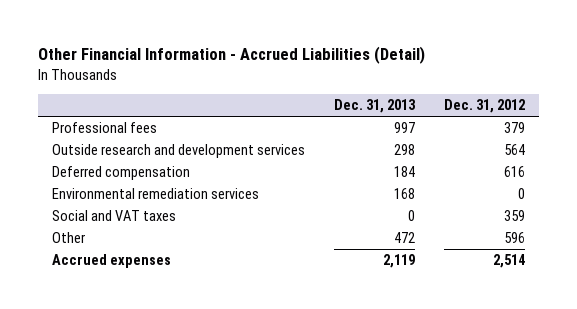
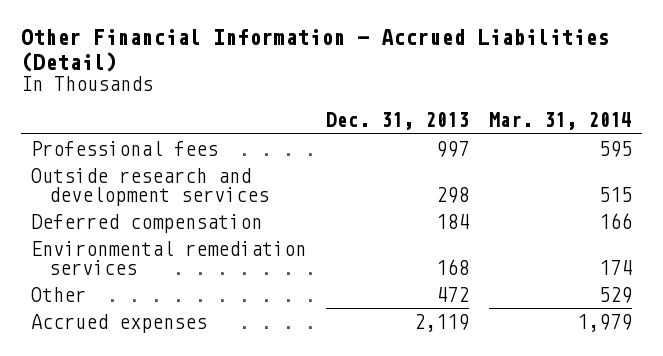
[443,99,525,114] Dec. 31, 2012 -> none
none -> [489,112,633,131] Mar. 31, 2014
[52,210,177,222] Social and VAT taxes -> none

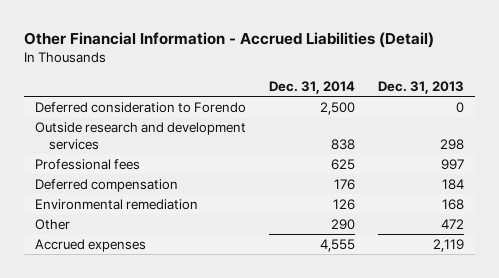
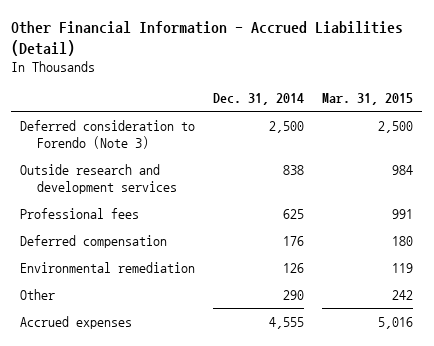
[377,80,464,94] Dec. 31, 2013 -> none
none -> [322,92,414,105] Mar. 31, 2015
[35,101,247,113] Deferred consideration to Forendo -> [20,119,196,149] Deferred consideration to Forendo (Note 3)

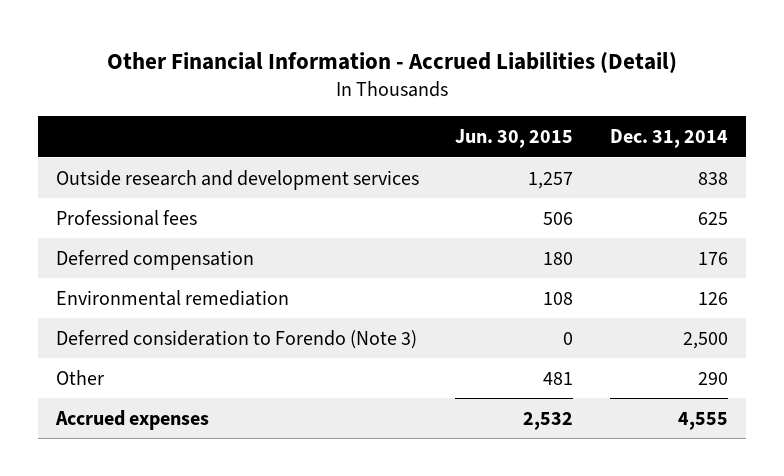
[322,92,414,105] Mar. 31, 2015 -> none
none -> [455,129,574,149] Jun. 30, 2015
[20,119,196,149] Deferred consideration to Forendo (Note 3) -> [55,329,417,349] Deferred consideration to Forendo (Note 3)

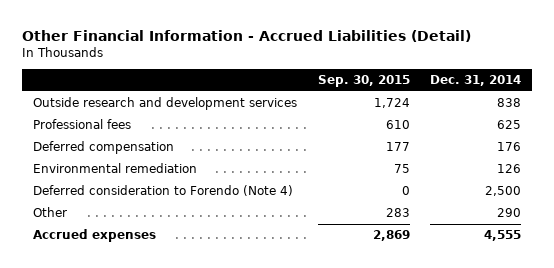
[455,129,574,149] Jun. 30, 2015 -> none
none -> [317,75,410,88] Sep. 30, 2015
[55,329,417,349] Deferred consideration to Forendo (Note 3) -> [32,185,293,197] Deferred consideration to Forendo (Note 4)

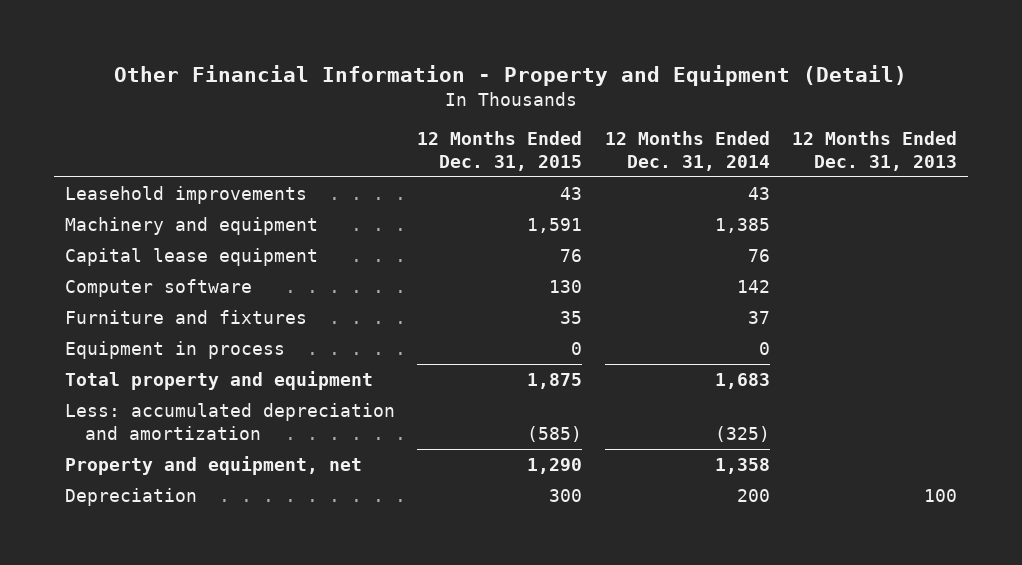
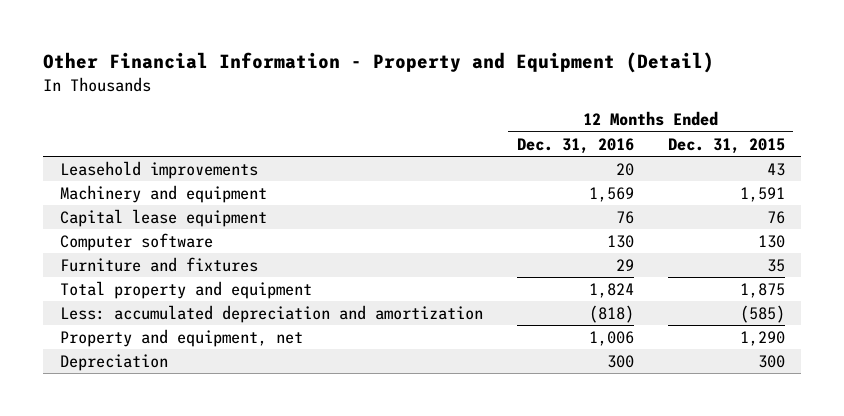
[604,131,770,171] 12 Months Ended Dec. 31, 2014 -> none
[791,131,957,171] 12 Months Ended Dec. 31, 2013 -> none
none -> [516,137,634,154] Dec. 31, 2016
[65,340,286,359] Equipment in process -> none

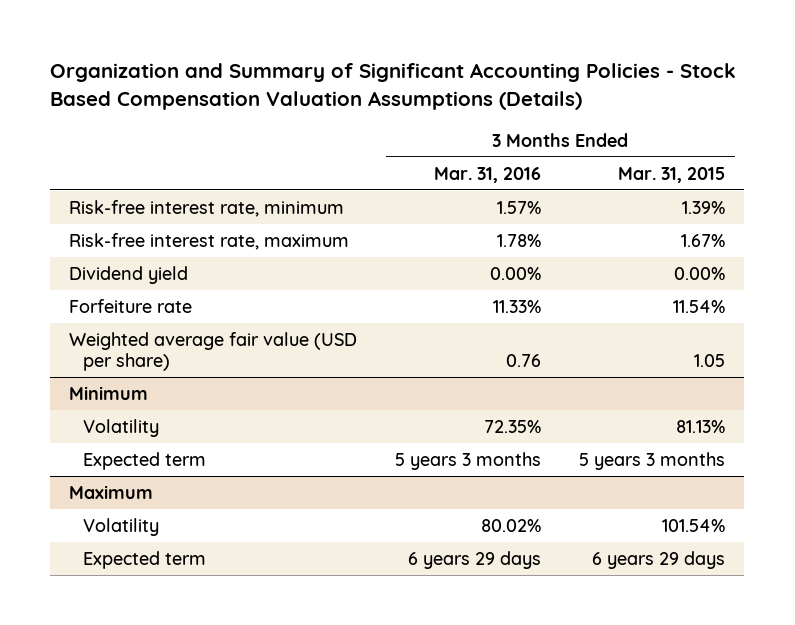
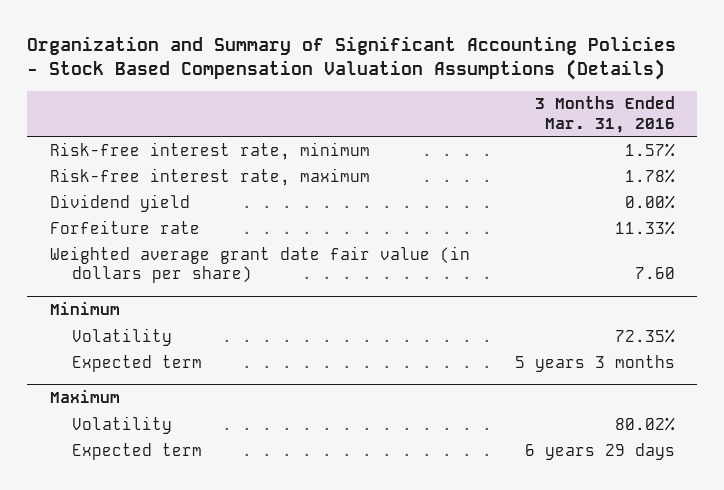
[618,166,726,183] Mar. 31, 2015 -> none
[69,331,358,371] Weighted average fair value (USD per share) -> [49,245,470,284] Weighted average grant date fair value (in dollars per share)
[506,353,542,367] 0.76 -> [634,267,675,280] 7.60

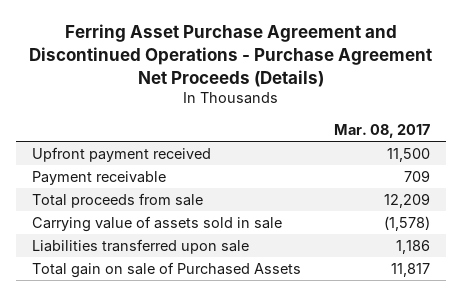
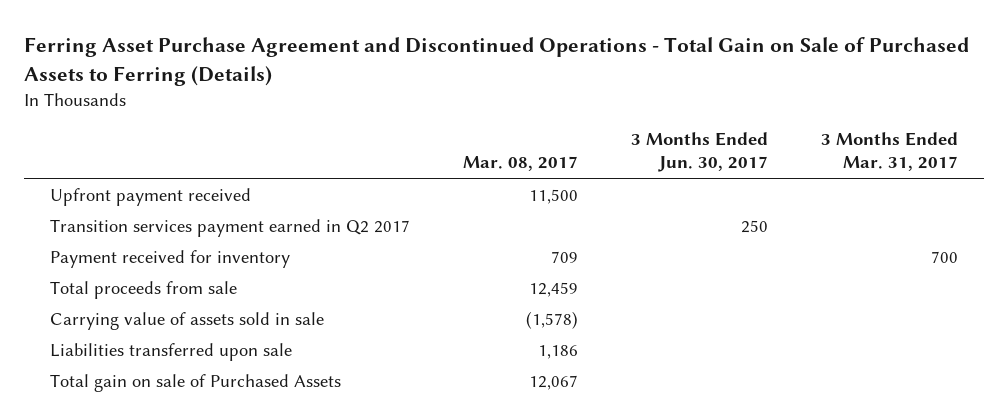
[28,24,432,87] Ferring Asset Purchase Agreement and Discontinued Operations - Purchase Agreement Net Proceeds (Details) -> [23,37,969,86] Ferring Asset Purchase Agreement and Discontinued Operations - Total Gain on Sale of Purchased Assets to Ferring (Details)
none -> [630,132,768,173] 3 Months Ended Jun. 30, 2017
none -> [820,132,958,172] 3 Months Ended Mar. 31, 2017
none -> [50,218,411,237] Transition services payment earned in Q2 2017
[31,170,166,185] Payment receivable -> [50,249,291,268] Payment received for inventory
[383,192,430,208] 12,209 -> [529,281,579,297] 12,459
[390,262,430,277] 11,817 -> [529,374,579,390] 12,067

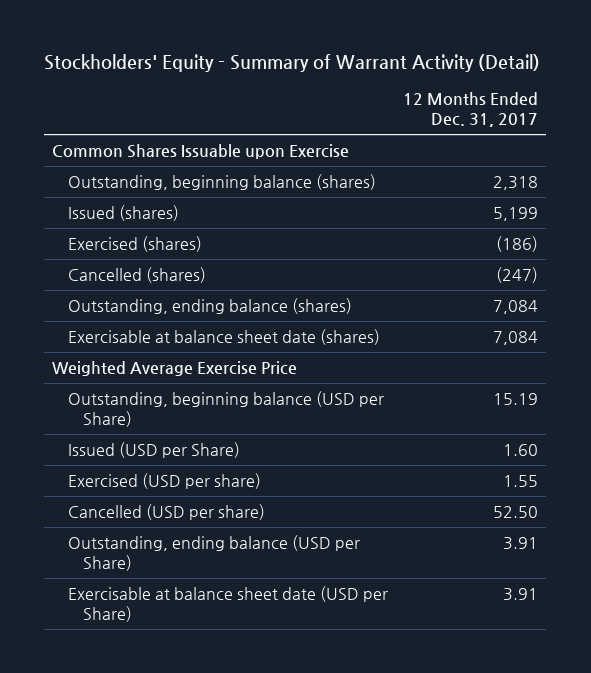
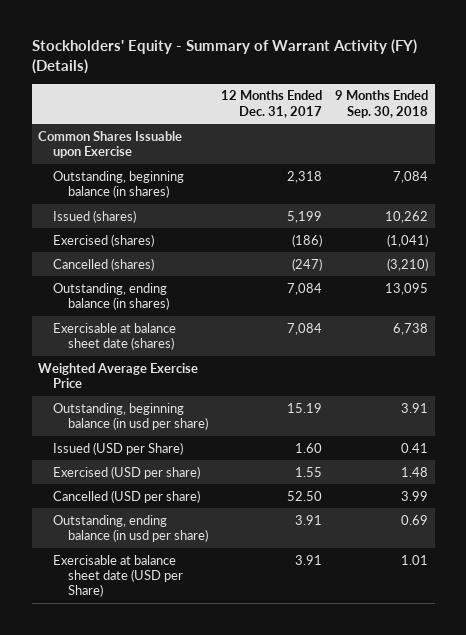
[44,54,541,73] Stockholders' Equity - Summary of Warrant Activity (Detail) -> [31,39,417,75] Stockholders' Equity - Summary of Warrant Activity (FY) (Details)
none -> [335,90,429,118] 9 Months Ended Sep. 30, 2018
[67,174,376,191] Outstanding, beginning balance (shares) -> [53,170,185,199] Outstanding, beginning balance (in shares)
[67,298,352,315] Outstanding, ending balance (shares) -> [53,282,170,311] Outstanding, ending balance (in shares)
[67,391,384,427] Outstanding, beginning balance (USD per Share) -> [53,402,209,431] Outstanding, beginning balance (in usd per share)
[67,535,360,571] Outstanding, ending balance (USD per Share) -> [53,514,209,543] Outstanding, ending balance (in usd per share)

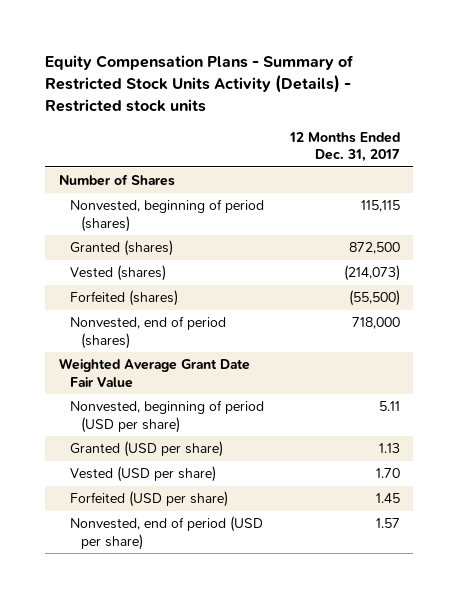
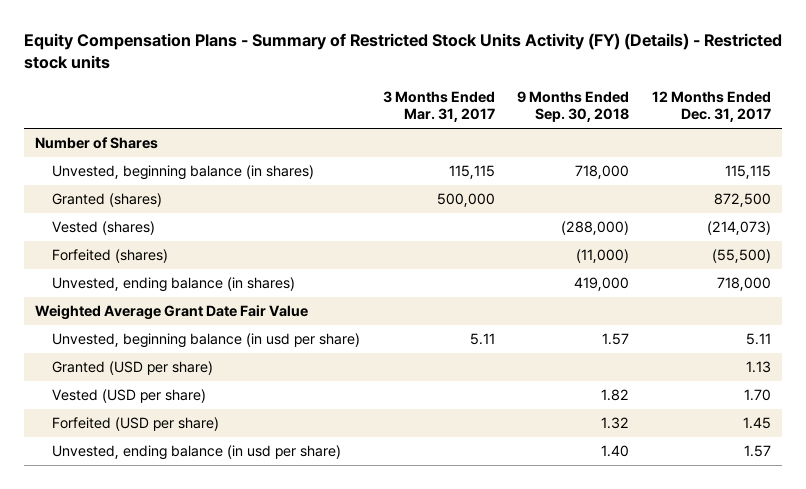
[45,55,355,112] Equity Compensation Plans - Summary of Restricted Stock Units Activity (Details) - Restricted stock units -> [23,32,782,70] Equity Compensation Plans - Summary of Restricted Stock Units Activity (FY) (Details) - Restricted stock units
none -> [382,90,495,123] 3 Months Ended Mar. 31, 2017
none -> [517,90,630,123] 9 Months Ended Sep. 30, 2018
[69,199,264,232] Nonvested, beginning of period (shares) -> [51,165,314,181] Unvested, beginning balance (in shares)
[69,316,226,349] Nonvested, end of period (shares) -> [51,277,295,293] Unvested, ending balance (in shares)
[69,400,264,433] Nonvested, beginning of period (USD per share) -> [51,333,360,349] Unvested, beginning balance (in usd per share)
[69,516,263,550] Nonvested, end of period (USD per share) -> [51,445,341,461] Unvested, ending balance (in usd per share)

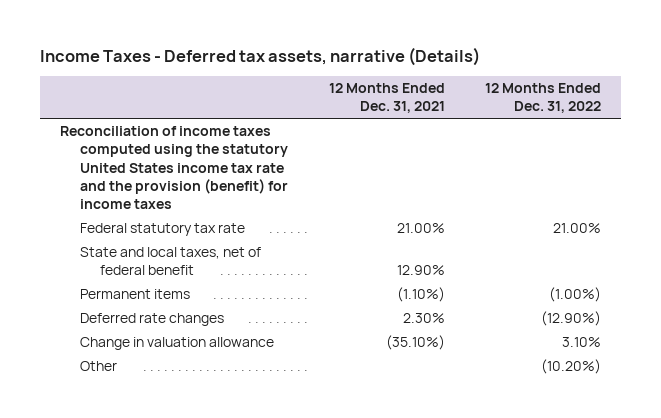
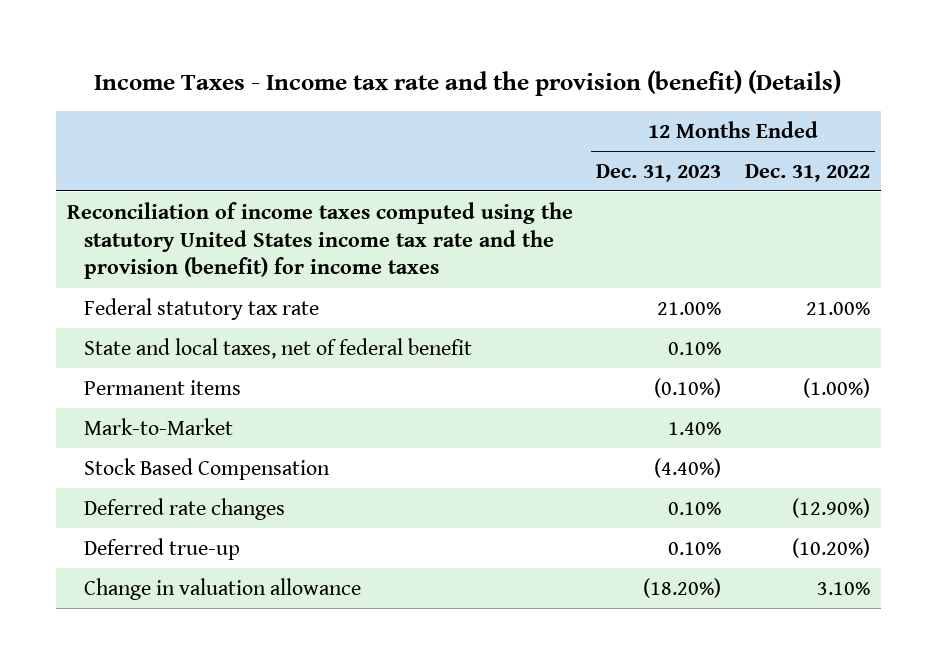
[39,46,480,66] Income Taxes - Deferred tax assets, narrative (Details) -> [94,69,842,96] Income Taxes - Income tax rate and the provision (benefit) (Details)
[328,83,445,114] 12 Months Ended Dec. 31, 2021 -> none
none -> [596,163,722,182] Dec. 31, 2023
none -> [83,417,233,435] Mark-to-Market
none -> [83,457,330,480] Stock Based Compensation
none -> [83,537,240,560] Deferred true-up
[80,361,118,372] Other -> none

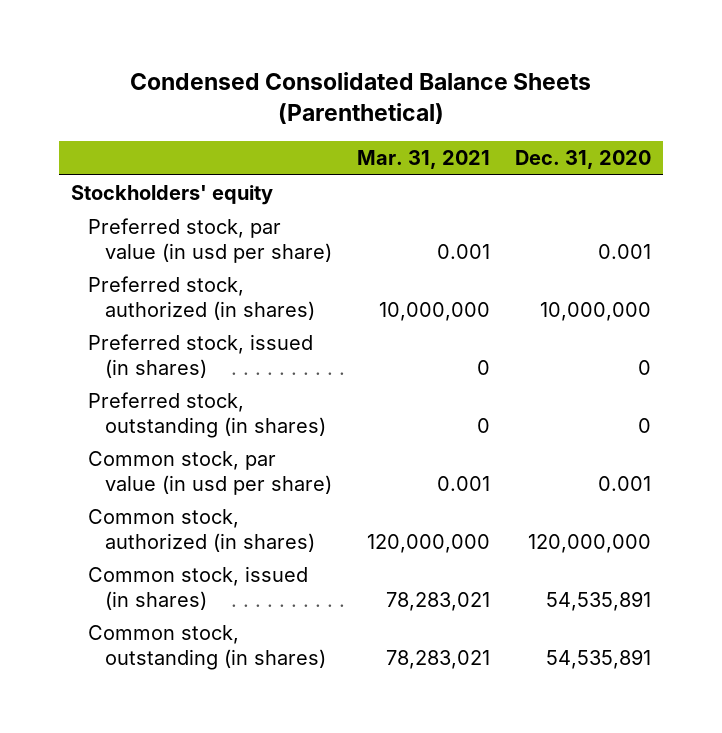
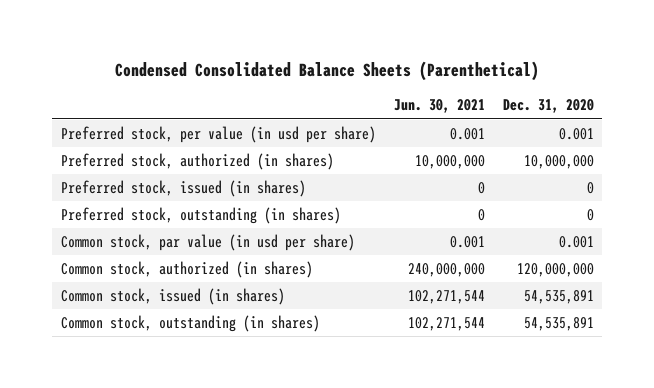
[357,150,491,170] Mar. 31, 2021 -> none
none -> [393,99,485,114] Jun. 30, 2021
[71,185,274,206] Stockholders' equity -> none
[88,218,333,263] Preferred stock, par value (in usd per share) -> [60,126,376,144] Preferred stock, per value (in usd per share)

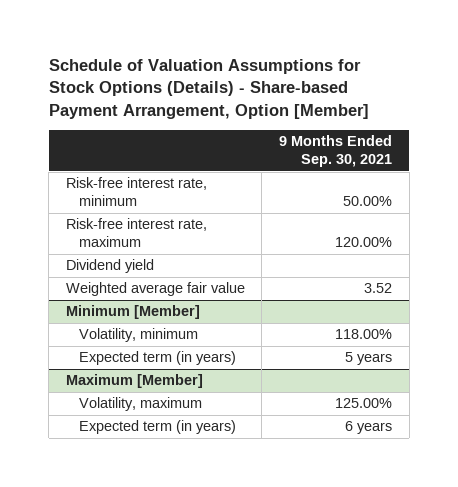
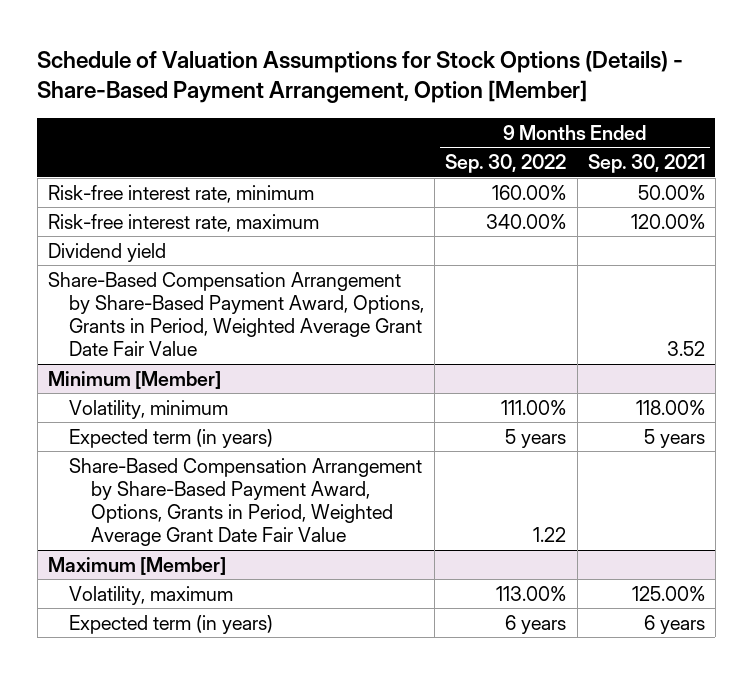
[48,58,369,119] Schedule of Valuation Assumptions for Stock Options (Details) - Share-based Payment Arrangement, Option [Member] -> [37,50,684,104] Schedule of Valuation Assumptions for Stock Options (Details) - Share-Based Payment Arrangement, Option [Member]
none -> [445,154,567,174] Sep. 30, 2022
[65,282,245,297] Weighted average fair value -> [47,271,425,357] Share-Based Compensation Arrangement by Share-Based Payment Award, Options, Grants in Period, Weighted Average Grant Date Fair Value
none -> [69,457,423,547] Share-Based Compensation Arrangement by Share-Based Payment Award, Options, Grants in Period, Weighted Average Grant Date Fair Value

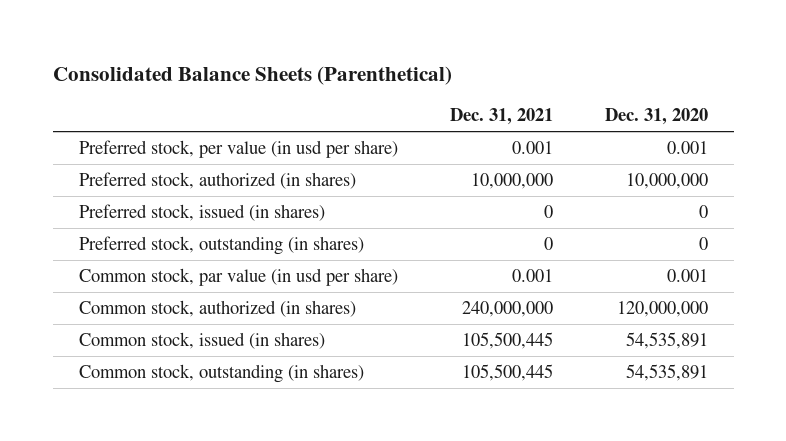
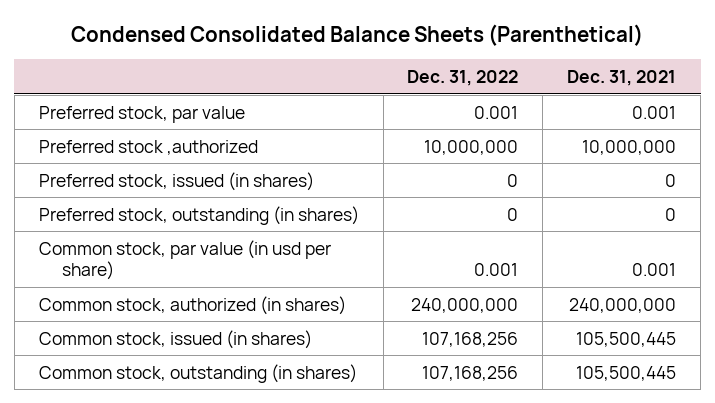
[52,65,452,85] Consolidated Balance Sheets (Parenthetical) -> [71,23,644,46] Condensed Consolidated Balance Sheets (Parenthetical)
[604,108,708,126] Dec. 31, 2020 -> none
none -> [407,70,519,87] Dec. 31, 2022
[78,140,398,159] Preferred stock, per value (in usd per share) -> [38,105,245,123] Preferred stock, par value
[78,172,356,190] Preferred stock, authorized (in shares) -> [38,139,258,155] Preferred stock ,authorized

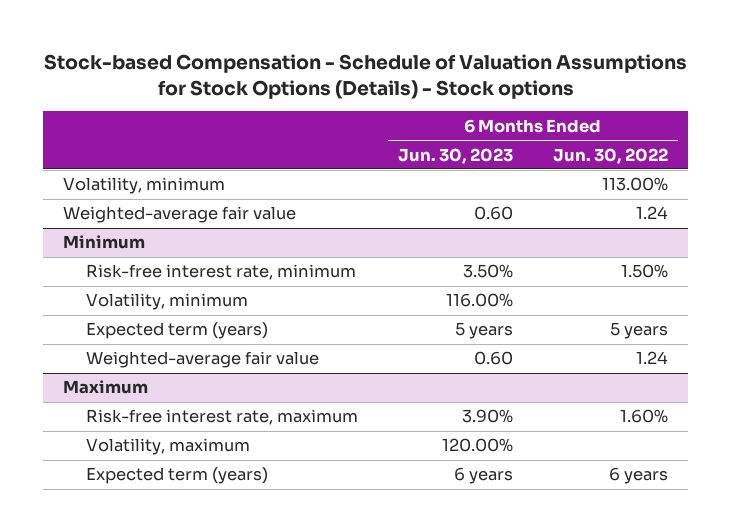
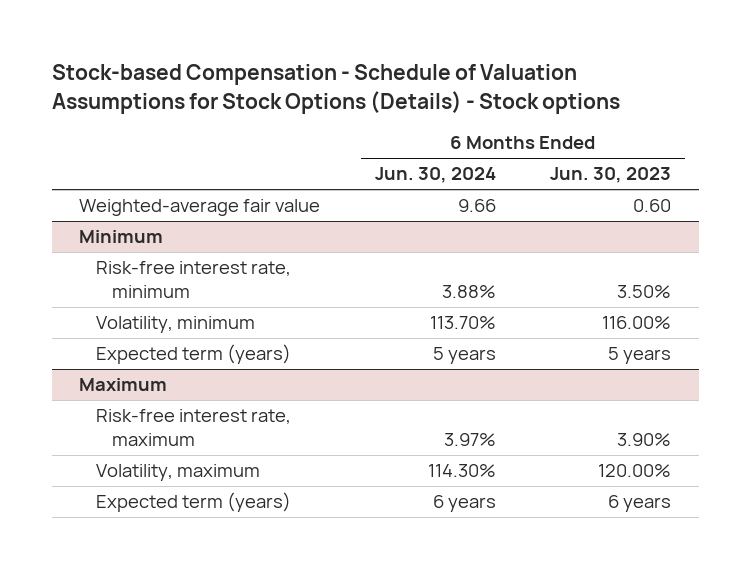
[553,147,669,164] Jun. 30, 2022 -> none
none -> [374,167,496,184] Jun. 30, 2024
[62,177,225,195] Volatility, minimum -> none
[86,351,320,369] Weighted-average fair value -> none

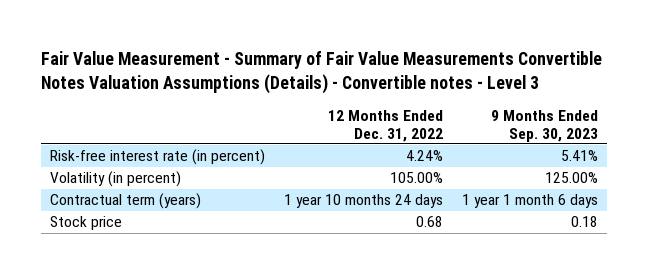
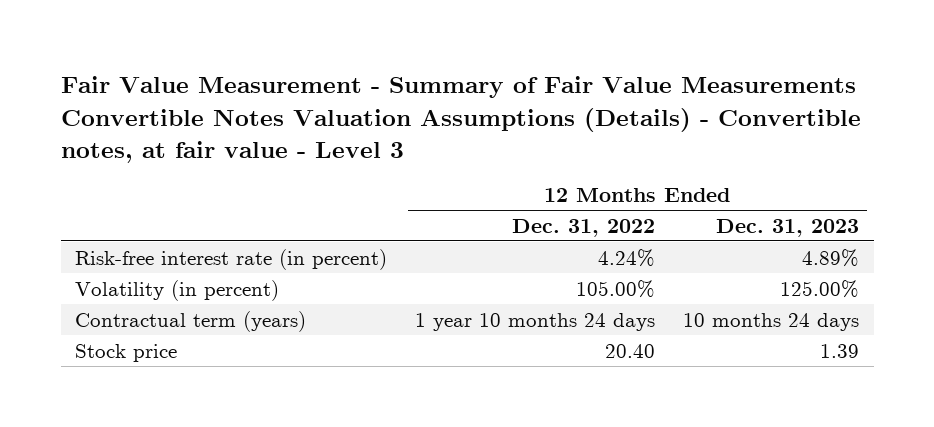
[41,50,603,94] Fair Value Measurement - Summary of Fair Value Measurements Convertible Notes Valuation Assumptions (Details) - Convertible notes - Level 3 -> [60,76,861,164] Fair Value Measurement - Summary of Fair Value Measurements Convertible Notes Valuation Assumptions (Details) - Convertible notes, at fair value - Level 3
[491,109,599,142] 9 Months Ended Sep. 30, 2023 -> none
none -> [716,218,860,237] Dec. 31, 2023
[416,216,444,228] 0.68 -> [605,343,656,358] 20.40

